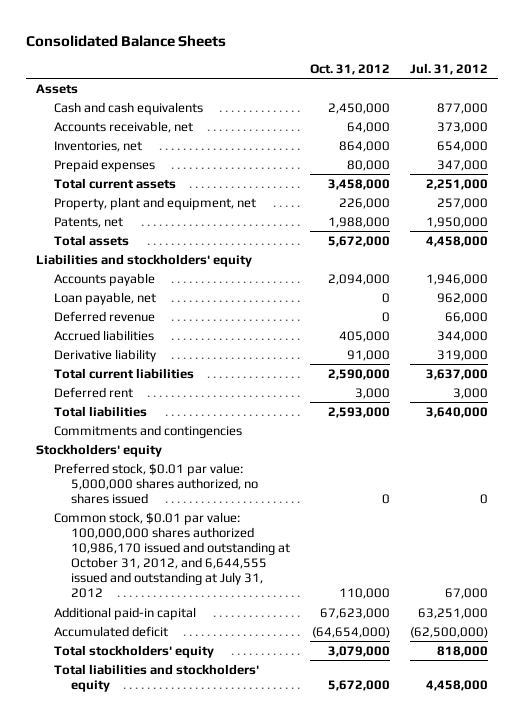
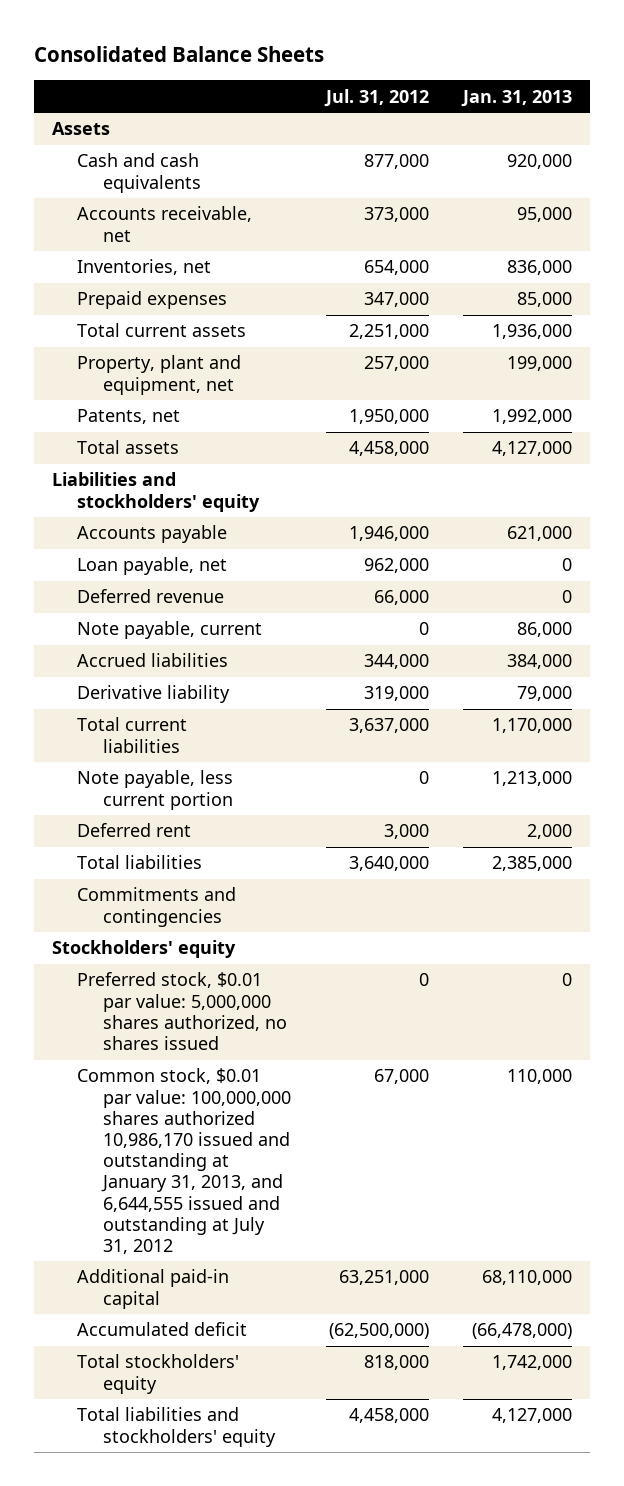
[310,63,391,75] Oct. 31, 2012 -> none
none -> [461,89,573,107] Jan. 31, 2013
none -> [77,621,263,640] Note payable, current
none -> [77,770,234,810] Note payable, less current portion
[53,511,291,599] Common stock, $0.01 par value: 100,000,000 shares authorized 10,986,170 issued and outstanding at October 31, 2012, and 6,644,555 issued and outstanding at July 31, 2012 -> [77,1068,292,1254] Common stock, $0.01 par value: 100,000,000 shares authorized 10,986,170 issued and outstanding at January 31, 2013, and 6,644,555 issued and outstanding at July 31, 2012

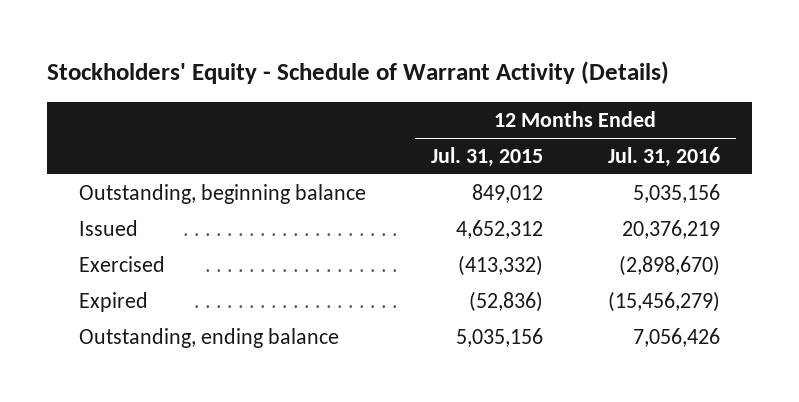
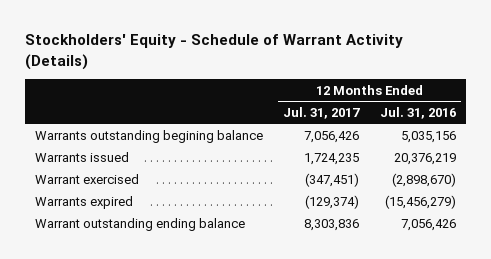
[430,147,543,168] Jul. 31, 2015 -> none
none -> [283,107,361,120] Jul. 31, 2017
[78,184,366,205] Outstanding, beginning balance -> [35,129,264,143] Warrants outstanding begining balance
[78,220,138,237] Issued -> [35,151,130,162] Warrants issued
[78,256,165,273] Exercised -> [35,173,140,184] Warrant exercised
[78,292,148,313] Expired -> [35,195,134,209] Warrants expired
[78,328,339,349] Outstanding, ending balance -> [35,217,246,231] Warrant outstanding ending balance

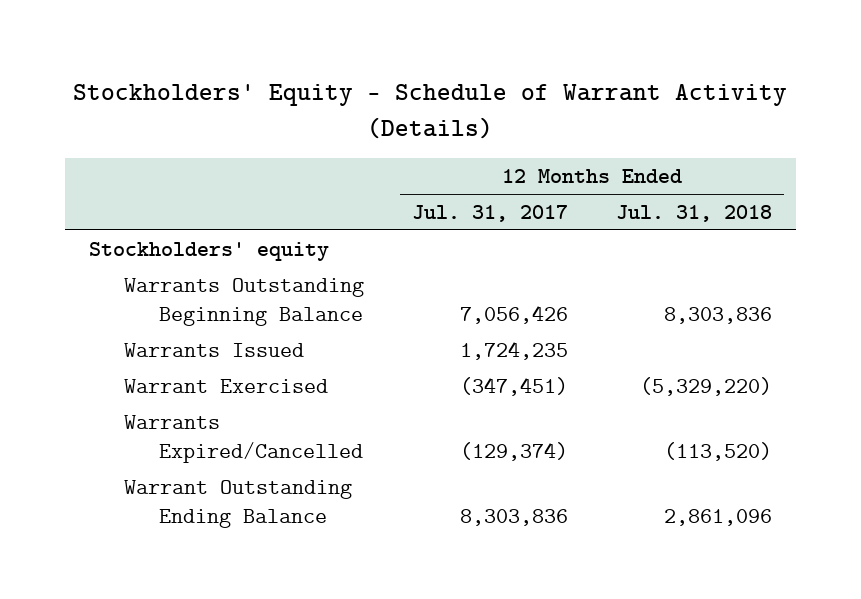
[379,107,456,120] Jul. 31, 2016 -> none
none -> [615,204,772,222] Jul. 31, 2018
none -> [88,241,329,261] Stockholders' equity
[35,129,264,143] Warrants outstanding begining balance -> [123,277,364,326] Warrants Outstanding Beginning Balance
[35,151,130,162] Warrants issued -> [123,342,304,357] Warrants Issued
[35,173,140,184] Warrant exercised -> [123,378,328,393] Warrant Exercised
[35,195,134,209] Warrants expired -> [123,414,363,463] Warrants Expired/Cancelled
[35,217,246,231] Warrant outstanding ending balance -> [123,479,352,528] Warrant Outstanding Ending Balance

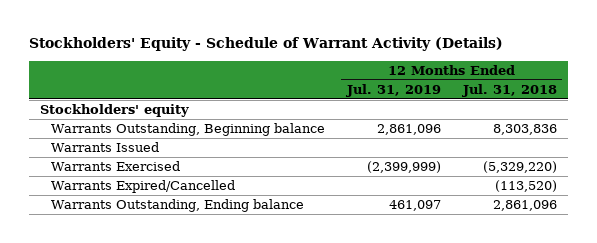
[411,204,568,222] Jul. 31, 2017 -> none
none -> [345,83,441,97] Jul. 31, 2019
[123,277,364,326] Warrants Outstanding Beginning Balance -> [50,123,325,137] Warrants Outstanding, Beginning balance
[123,378,328,393] Warrant Exercised -> [50,161,180,172] Warrants Exercised
[123,479,352,528] Warrant Outstanding Ending Balance -> [50,199,304,213] Warrants Outstanding, Ending balance

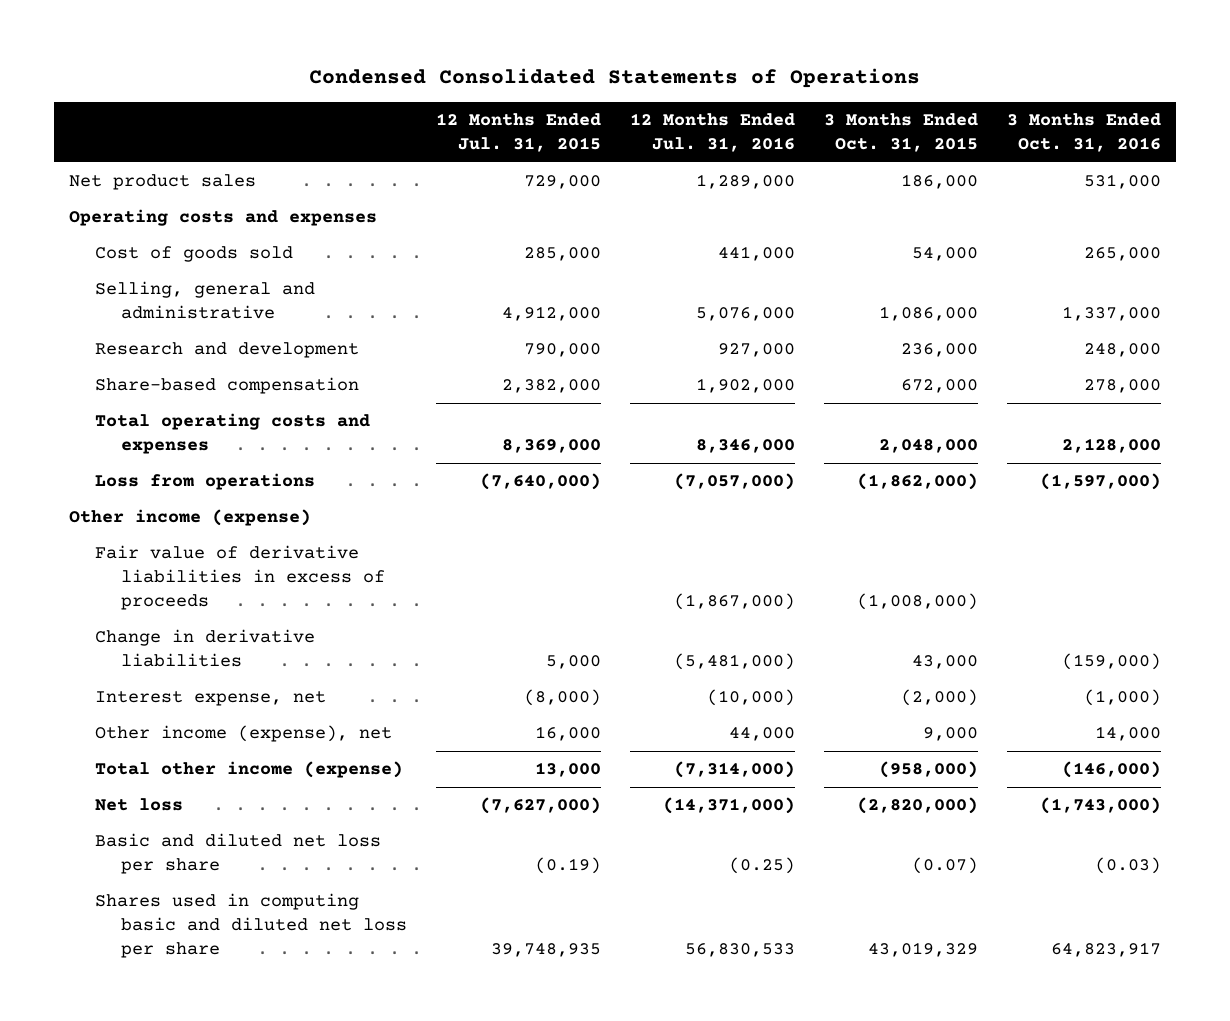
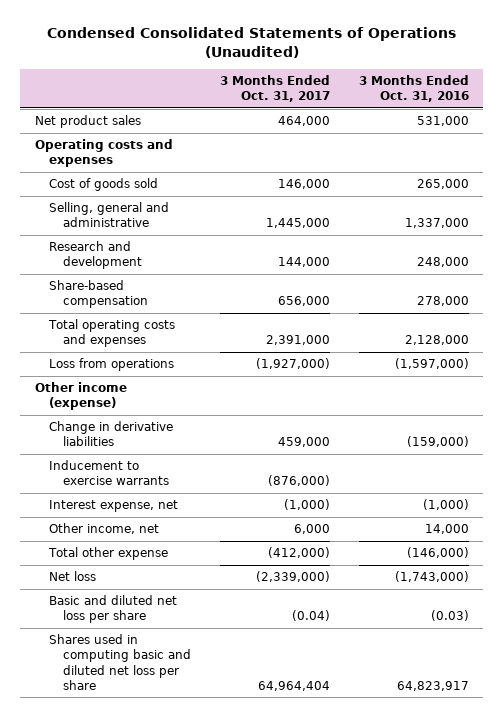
[309,68,921,89] Condensed Consolidated Statements of Operations -> [46,27,456,58] Condensed Consolidated Statements of Operations (Unaudited)
[436,113,602,153] 12 Months Ended Jul. 31, 2015 -> none
[630,113,796,153] 12 Months Ended Jul. 31, 2016 -> none
[824,113,979,153] 3 Months Ended Oct. 31, 2015 -> none
none -> [219,74,330,102] 3 Months Ended Oct. 31, 2017
[95,545,386,611] Fair value of derivative liabilities in excess of proceeds -> none
none -> [48,460,169,486] Inducement to exercise warrants
[95,725,393,743] Other income (expense), net -> [48,523,159,535] Other income, net
[95,761,404,779] Total other income (expense) -> [47,547,168,561] Total other expense

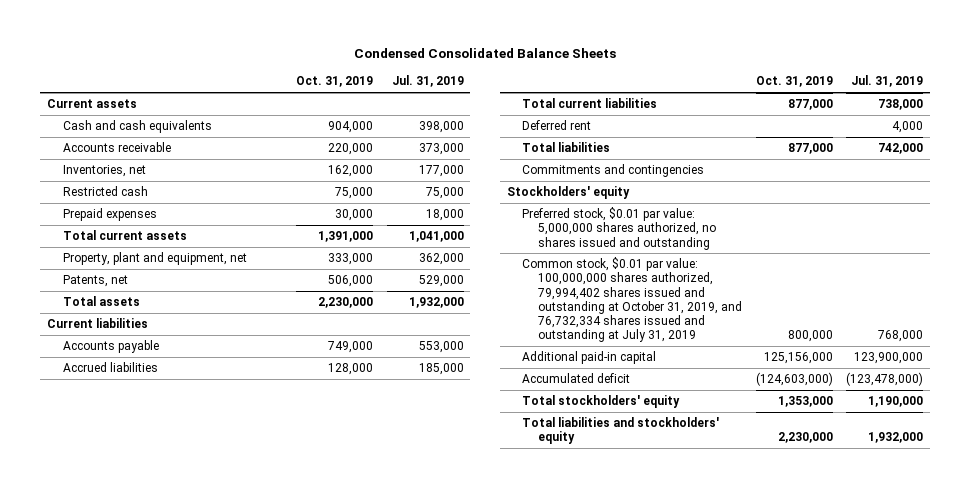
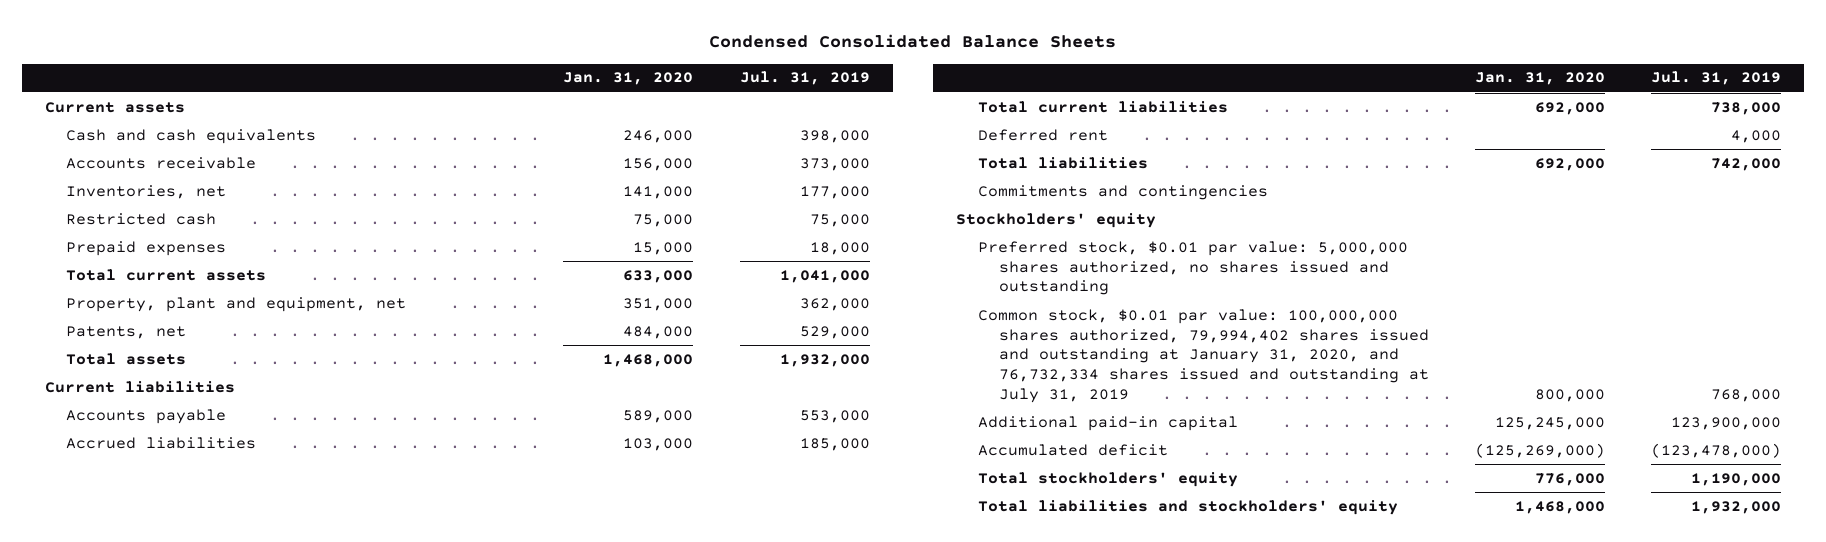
[295,76,373,88] Oct. 31, 2019 -> none
none -> [563,72,694,86] Jan. 31, 2020
[522,257,743,343] Common stock, $0.01 par value: 100,000,000 shares authorized, 79,994,402 shares issued and outstanding at October 31, 2019, and 76,732,334 shares issued and outstanding at July 31, 2019 -> [977,308,1429,403] Common stock, $0.01 par value: 100,000,000 shares authorized, 79,994,402 shares issued and outstanding at January 31, 2020, and 76,732,334 shares issued and outstanding at July 31, 2019

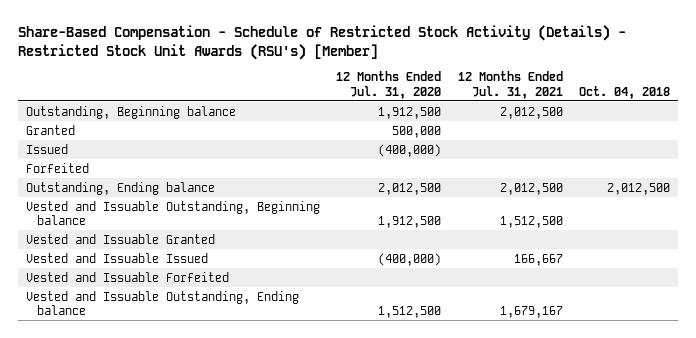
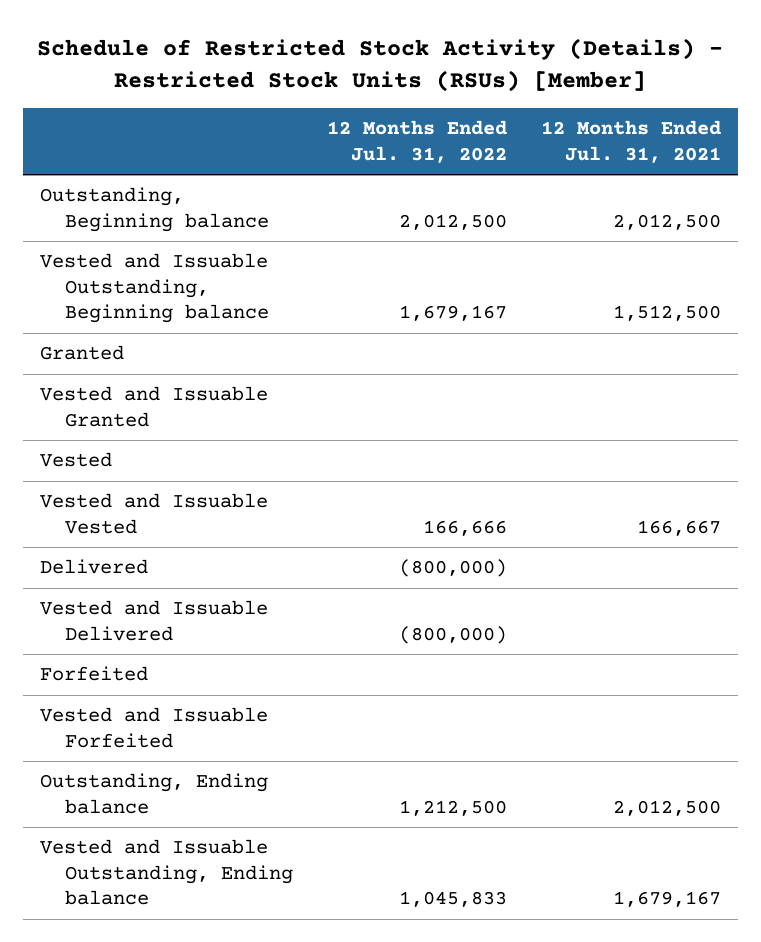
[17,24,626,60] Share-Based Compensation - Schedule of Restricted Stock Activity (Details) - Restricted Stock Unit Awards (RSU's) [Member] -> [37,37,724,92] Schedule of Restricted Stock Activity (Details) - Restricted Stock Units (RSUs) [Member]
[336,71,442,99] 12 Months Ended Jul. 31, 2020 -> none
[579,85,671,99] Oct. 04, 2018 -> none
none -> [326,120,507,163] 12 Months Ended Jul. 31, 2022
[26,143,69,154] Issued -> none
[26,124,76,135] Granted -> [39,345,124,361] Granted
none -> [39,452,112,468] Vested
[26,252,209,263] Vested and Issuable Issued -> [39,493,268,534] Vested and Issuable Vested
none -> [39,559,148,575] Delivered
none -> [39,600,268,641] Vested and Issuable Delivered
[26,162,90,173] Forfeited -> [39,666,148,682] Forfeited
[26,181,216,195] Outstanding, Ending balance -> [39,773,268,814] Outstanding, Ending balance

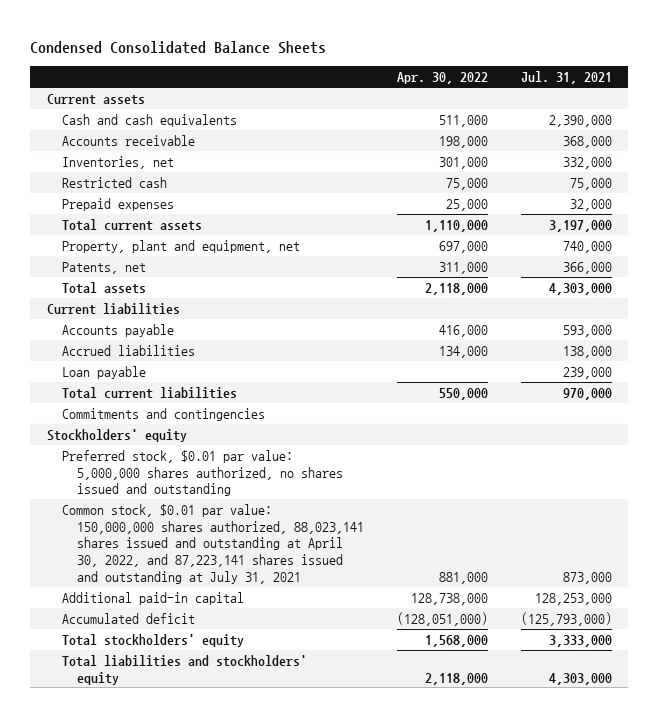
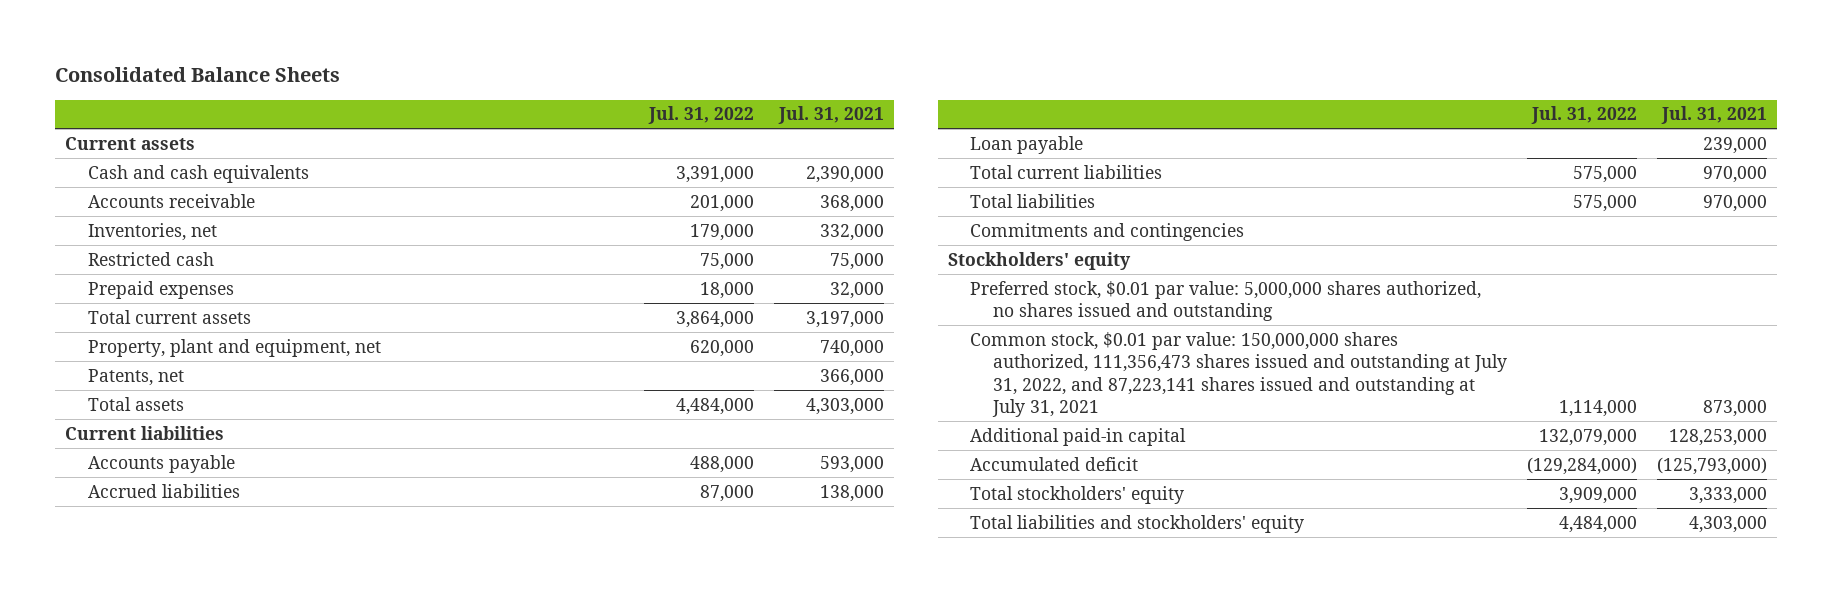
[30,41,327,55] Condensed Consolidated Balance Sheets -> [54,67,340,83] Consolidated Balance Sheets
[396,72,488,85] Apr. 30, 2022 -> none
none -> [648,106,755,125] Jul. 31, 2022
none -> [970,193,1096,208] Total liabilities
[61,503,364,584] Common stock, $0.01 par value: 150,000,000 shares authorized, 88,023,141 shares issued and outstanding at April 30, 2022, and 87,223,141 shares issued and outstanding at July 31, 2021 -> [970,331,1508,418] Common stock, $0.01 par value: 150,000,000 shares authorized, 111,356,473 shares issued and outstanding at July 31, 2022, and 87,223,141 shares issued and outstanding at July 31, 2021

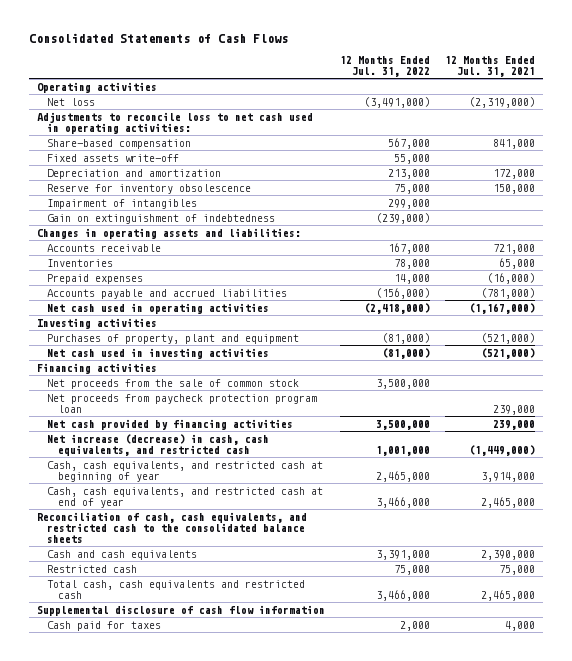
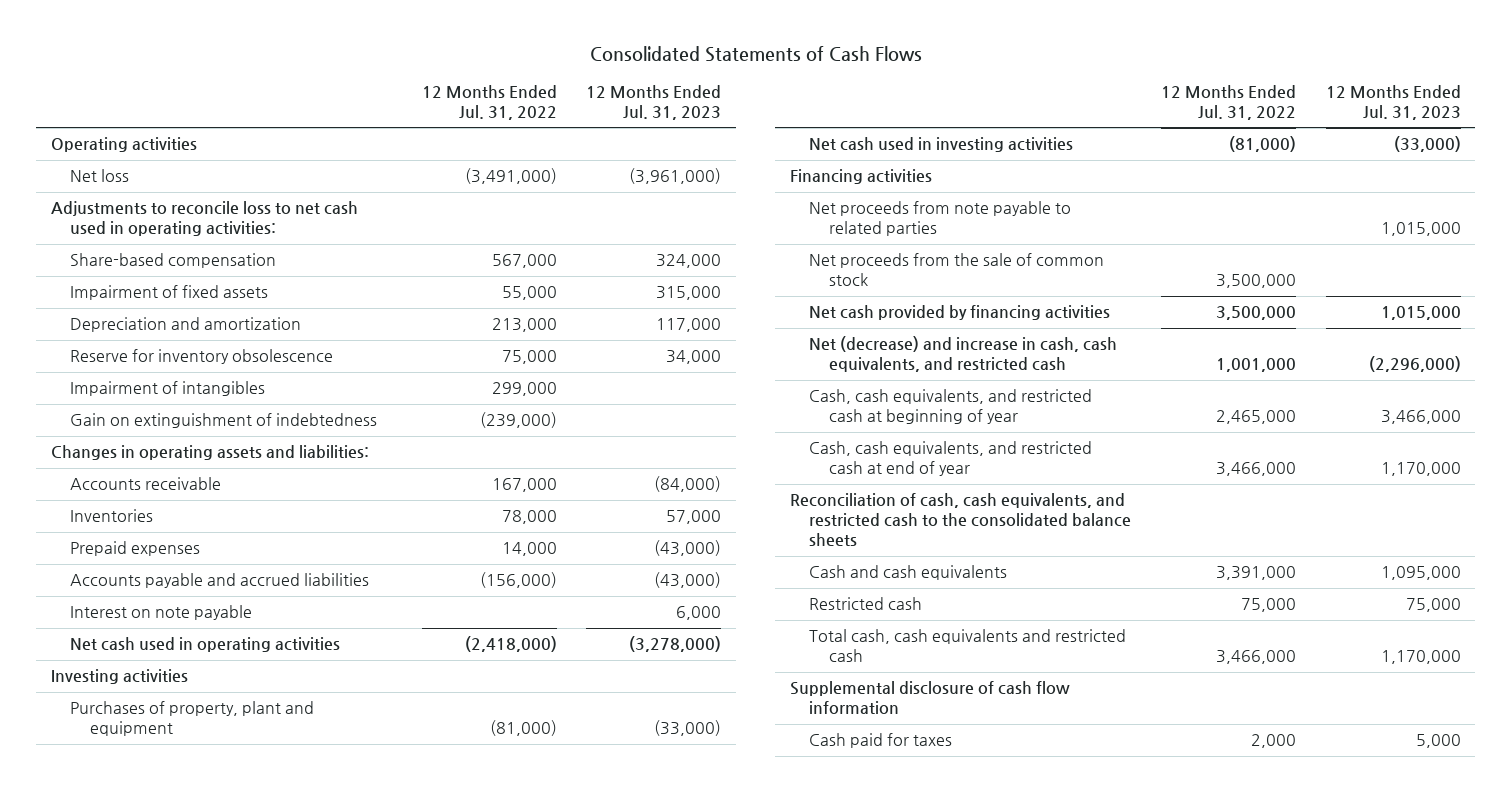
[445,55,536,77] 12 Months Ended Jul. 31, 2021 -> none
none -> [586,84,722,120] 12 Months Ended Jul. 31, 2023
[47,153,180,162] Fixed assets write-off -> [70,285,269,301] Impairment of fixed assets
none -> [70,605,253,621] Interest on note payable
none -> [809,201,1072,237] Net proceeds from note payable to related parties
[47,393,318,413] Net proceeds from paycheck protection program loan -> none
[47,433,270,456] Net increase (decrease) in cash, cash equivalents, and restricted cash -> [809,336,1118,373] Net (decrease) and increase in cash, cash equivalents, and restricted cash

